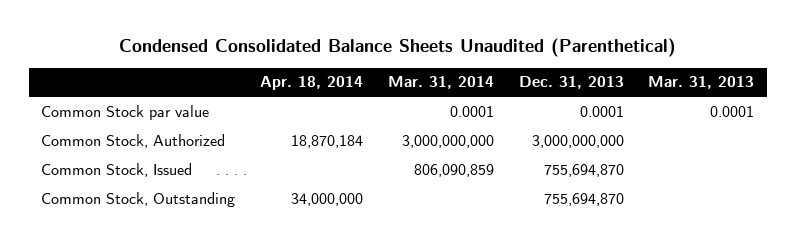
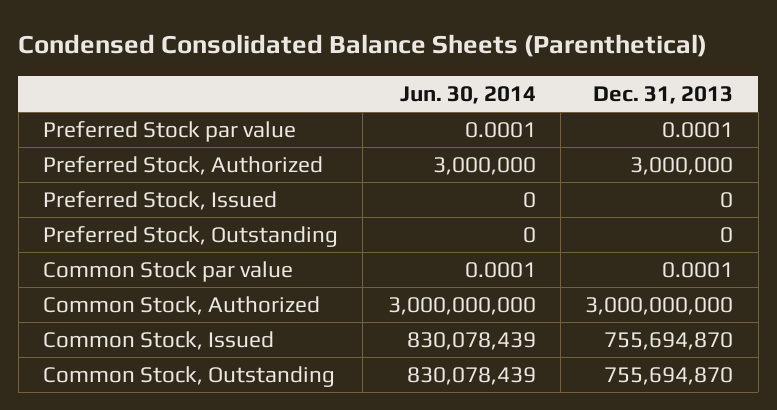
[118,38,676,58] Condensed Consolidated Balance Sheets Unaudited (Parenthetical) -> [18,34,708,58] Condensed Consolidated Balance Sheets (Parenthetical)
[259,76,363,91] Apr. 18, 2014 -> none
[387,76,494,90] Mar. 31, 2014 -> none
[648,76,755,90] Mar. 31, 2013 -> none
none -> [399,86,536,105] Jun. 30, 2014
none -> [43,121,297,143] Preferred Stock par value
none -> [43,156,324,176] Preferred Stock, Authorized
none -> [43,191,278,211] Preferred Stock, Issued
none -> [43,226,339,248] Preferred Stock, Outstanding

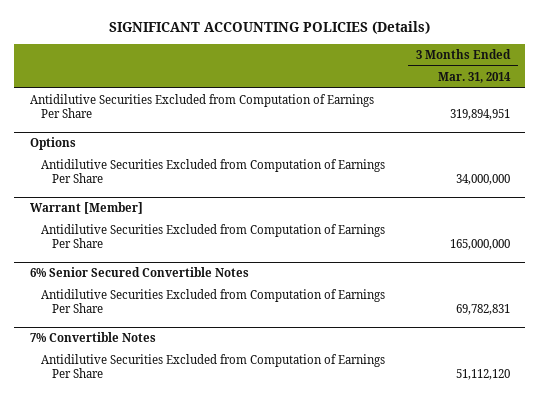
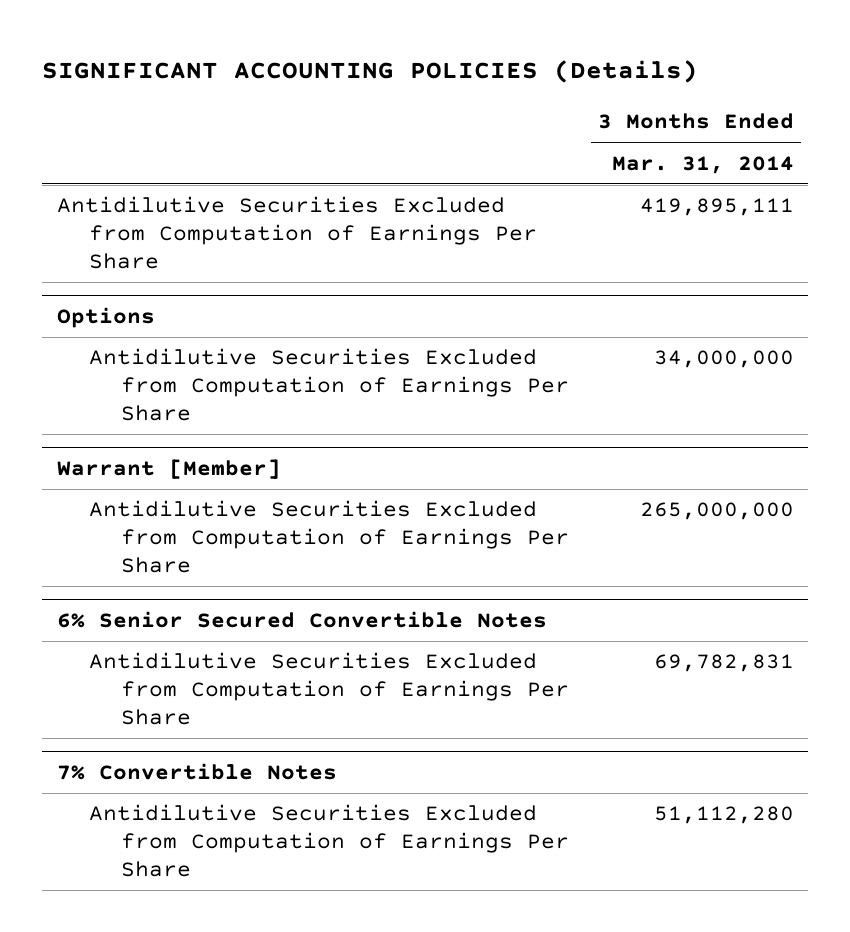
[449,109,510,121] 319,894,951 -> [639,198,794,217] 419,895,111
[449,239,510,251] 165,000,000 -> [639,502,794,521] 265,000,000
[455,369,510,381] 51,112,120 -> [653,806,794,825] 51,112,280

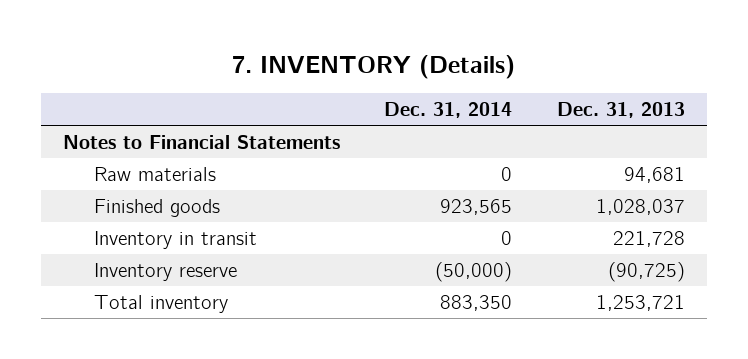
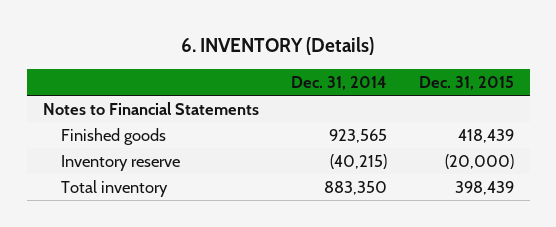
[231,54,515,79] 7. INVENTORY (Details) -> [181,37,375,56] 6. INVENTORY (Details)
[556,102,685,119] Dec. 31, 2013 -> none
none -> [418,75,514,90] Dec. 31, 2015
[94,167,217,182] Raw materials -> none
[94,231,258,250] Inventory in transit -> none
[435,262,513,283] (50,000) -> [329,153,387,169] (40,215)

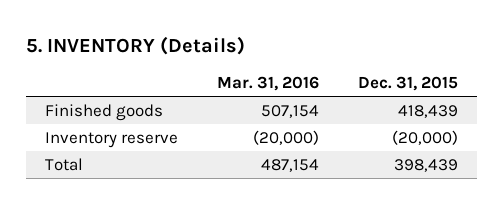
[181,37,375,56] 6. INVENTORY (Details) -> [25,36,245,56] 5. INVENTORY (Details)
[290,75,387,90] Dec. 31, 2014 -> none
none -> [216,76,319,92] Mar. 31, 2016
[42,101,259,115] Notes to Financial Statements -> none
[60,179,168,197] Total inventory -> [45,157,84,171] Total

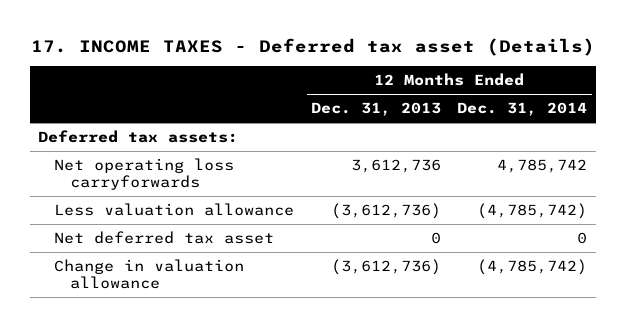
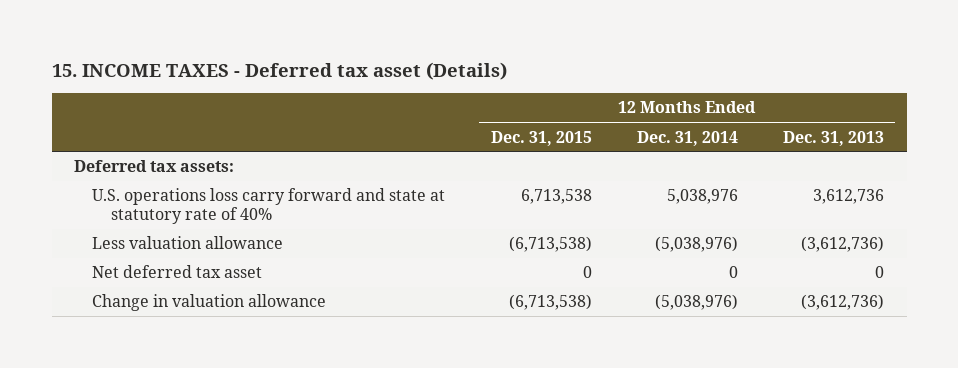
[30,38,595,57] 17. INCOME TAXES - Deferred tax asset (Details) -> [51,61,507,80] 15. INCOME TAXES - Deferred tax asset (Details)
none -> [490,130,592,146] Dec. 31, 2015
[54,158,235,191] Net operating loss carryforwards -> none
none -> [92,188,446,225] U.S. operations loss carry forward and state at statutory rate of 40%
[477,203,588,220] (4,785,742) -> [654,236,738,253] (5,038,976)
[477,259,588,276] (4,785,742) -> [654,294,738,311] (5,038,976)

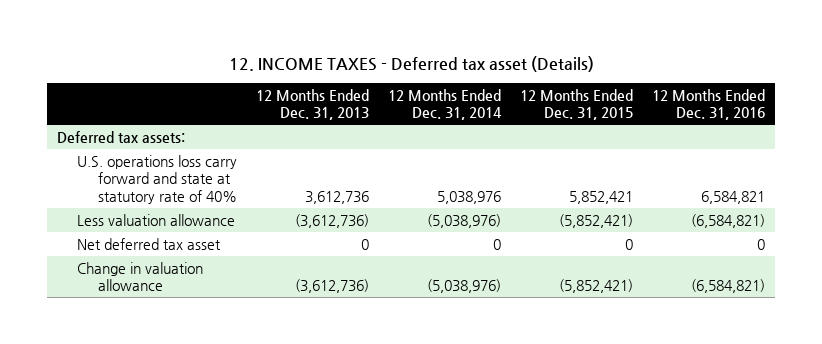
[51,61,507,80] 15. INCOME TAXES - Deferred tax asset (Details) -> [229,55,595,72] 12. INCOME TAXES - Deferred tax asset (Details)
none -> [652,88,766,121] 12 Months Ended Dec. 31, 2016
[520,189,592,205] 6,713,538 -> [569,190,634,204] 5,852,421
[508,236,592,253] (6,713,538) -> [559,213,634,228] (5,852,421)
[508,294,592,311] (6,713,538) -> [559,279,634,294] (5,852,421)

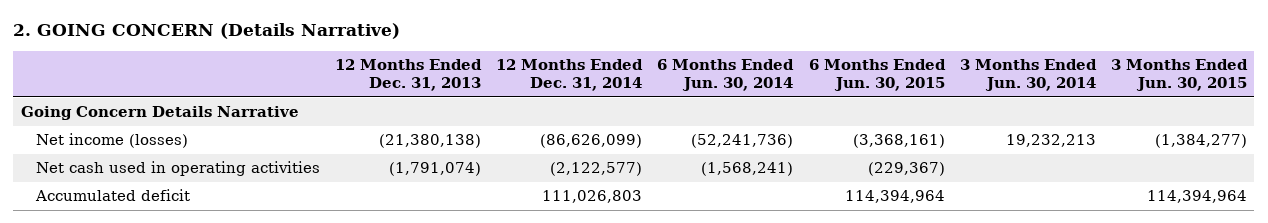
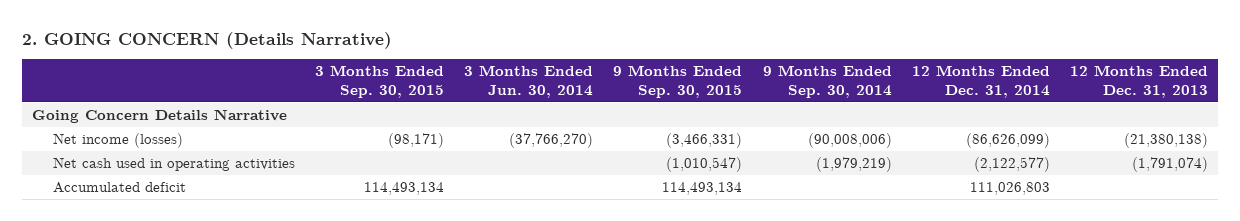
[657,59,795,92] 6 Months Ended Jun. 30, 2014 -> none
[808,59,946,92] 6 Months Ended Jun. 30, 2015 -> none
[1110,59,1248,92] 3 Months Ended Jun. 30, 2015 -> none
none -> [314,65,444,98] 3 Months Ended Sep. 30, 2015
none -> [613,65,743,98] 9 Months Ended Sep. 30, 2015
none -> [762,65,892,98] 9 Months Ended Sep. 30, 2014
[1005,134,1096,148] 19,232,213 -> [509,133,594,149] (37,766,270)

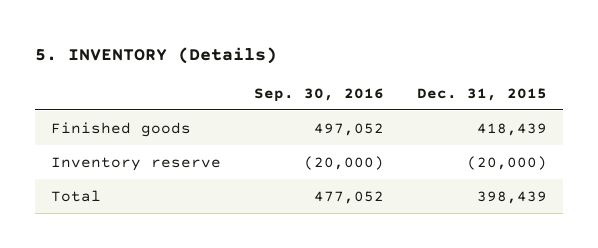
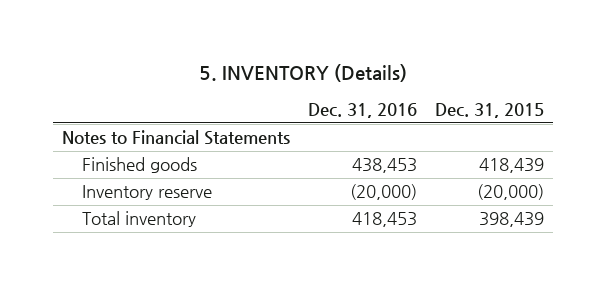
[253,87,384,102] Sep. 30, 2016 -> none
none -> [308,102,418,118] Dec. 31, 2016
none -> [62,130,291,146] Notes to Financial Statements
[51,189,102,202] Total -> [81,211,196,228] Total inventory

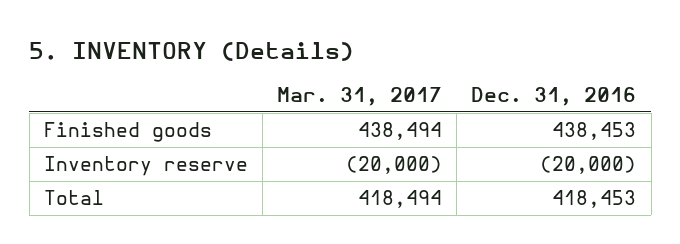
[435,102,545,118] Dec. 31, 2015 -> none
none -> [277,87,443,107] Mar. 31, 2017
[62,130,291,146] Notes to Financial Statements -> none
[81,211,196,228] Total inventory -> [43,190,104,206] Total

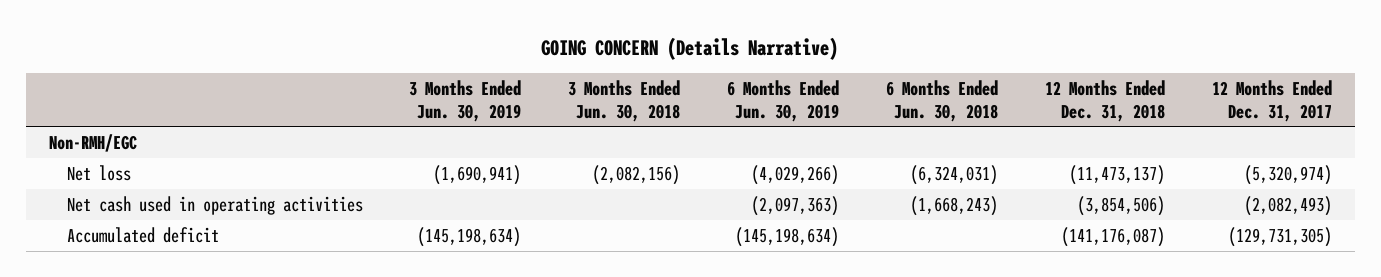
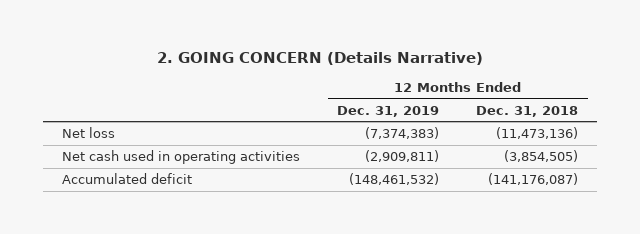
[541,36,839,60] GOING CONCERN (Details Narrative) -> [156,52,483,66] 2. GOING CONCERN (Details Narrative)
[409,79,522,122] 3 Months Ended Jun. 30, 2019 -> none
[568,79,681,122] 3 Months Ended Jun. 30, 2018 -> none
[727,79,840,122] 6 Months Ended Jun. 30, 2019 -> none
[885,79,998,122] 6 Months Ended Jun. 30, 2018 -> none
[1211,79,1332,122] 12 Months Ended Dec. 31, 2017 -> none
none -> [336,105,439,117] Dec. 31, 2019
[49,133,138,152] Non-RMH/EGC -> none
[1068,164,1165,185] (11,473,137) -> [496,127,579,140] (11,473,136)
[1076,195,1165,216] (3,854,506) -> [504,150,579,163] (3,854,505)

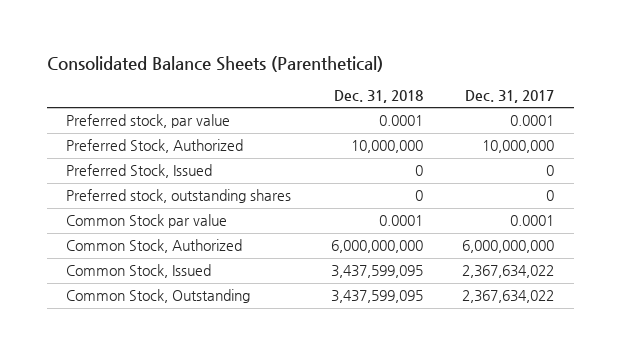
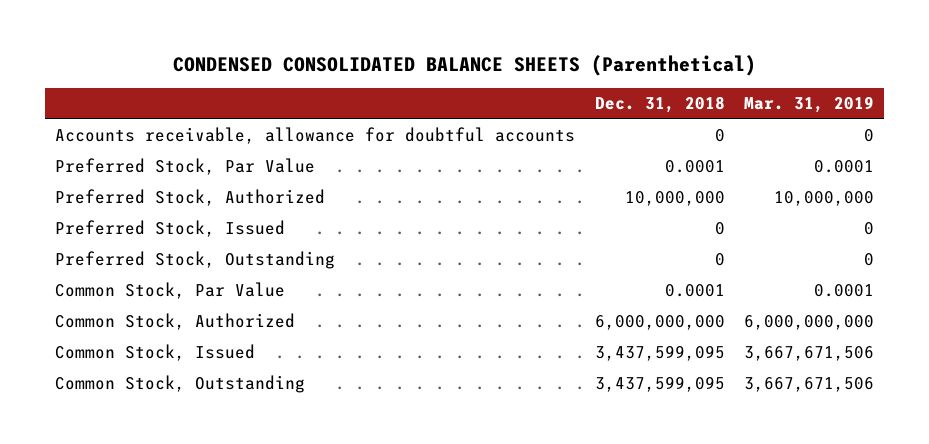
[46,55,383,72] Consolidated Balance Sheets (Parenthetical) -> [172,55,756,77] CONDENSED CONSOLIDATED BALANCE SHEETS (Parenthetical)
[465,90,555,104] Dec. 31, 2017 -> none
none -> [744,96,875,114] Mar. 31, 2019
none -> [54,127,575,145] Accounts receivable, allowance for doubtful accounts
[66,114,231,129] Preferred stock, par value -> [54,158,315,176] Preferred Stock, Par Value
[66,189,292,204] Preferred stock, outstanding shares -> [54,251,335,270] Preferred Stock, Outstanding
[66,214,228,229] Common Stock par value -> [54,282,285,300] Common Stock, Par Value

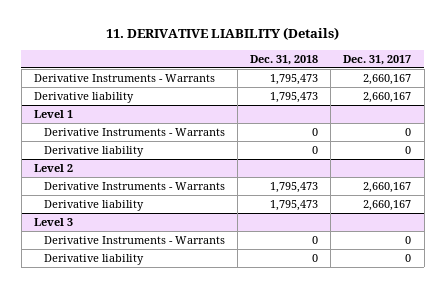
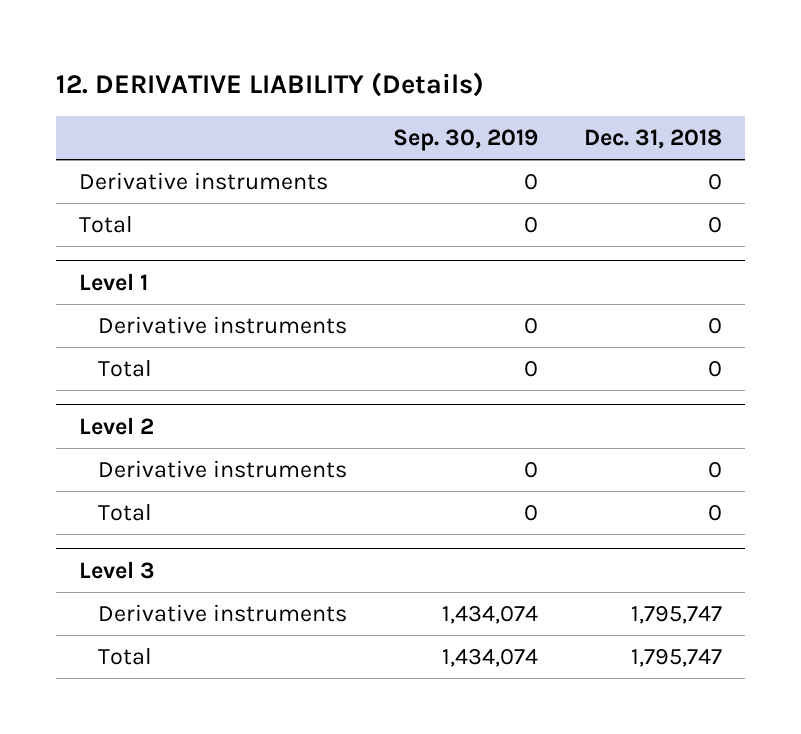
[105,27,339,41] 11. DERIVATIVE LIABILITY (Details) -> [56,71,485,97] 12. DERIVATIVE LIABILITY (Details)
[343,54,412,65] Dec. 31, 2017 -> none
none -> [393,129,539,152] Sep. 30, 2019
[33,92,134,104] Derivative liability -> none
[33,74,215,83] Derivative Instruments - Warrants -> [79,171,329,190] Derivative instruments
[270,74,319,86] 1,795,473 -> [707,173,722,190] 0
none -> [79,214,134,233] Total
[43,128,225,137] Derivative Instruments - Warrants -> [98,315,348,334] Derivative instruments
[43,146,144,158] Derivative liability -> [98,358,153,377] Total
[43,200,144,212] Derivative liability -> none
[43,182,225,191] Derivative Instruments - Warrants -> [98,459,348,478] Derivative instruments
[270,182,319,194] 1,795,473 -> [707,461,722,478] 0
none -> [98,502,153,521] Total
[43,254,144,266] Derivative liability -> none
[43,236,225,245] Derivative Instruments - Warrants -> [98,603,348,622] Derivative instruments
[312,236,319,245] 0 -> [630,605,722,624] 1,795,747
none -> [98,646,153,665] Total

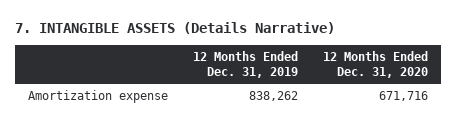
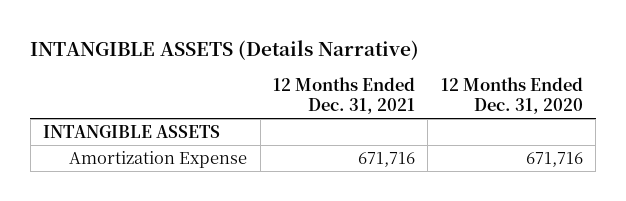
[15,22,336,35] 7. INTANGIBLE ASSETS (Details Narrative) -> [30,39,420,60] INTANGIBLE ASSETS (Details Narrative)
[192,51,298,78] 12 Months Ended Dec. 31, 2019 -> none
none -> [272,77,415,115] 12 Months Ended Dec. 31, 2021
none -> [43,124,221,138] INTANGIBLE ASSETS
[27,90,168,104] Amortization expense -> [69,150,248,168] Amortization Expense

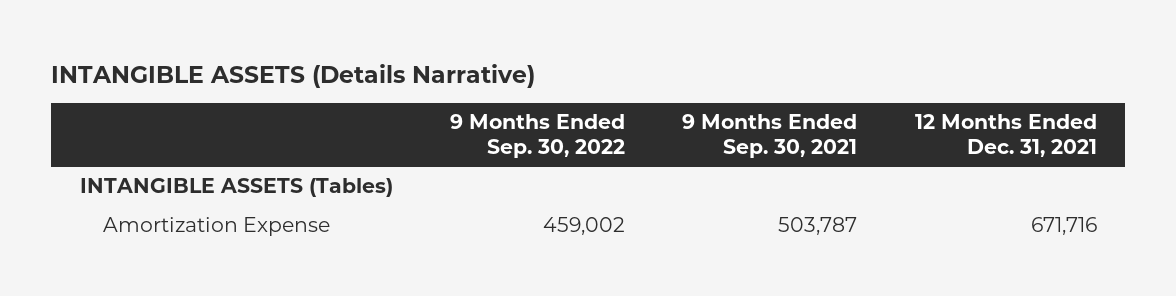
[440,77,583,115] 12 Months Ended Dec. 31, 2020 -> none
none -> [449,114,625,159] 9 Months Ended Sep. 30, 2022
none -> [682,114,858,159] 9 Months Ended Sep. 30, 2021
[43,124,221,138] INTANGIBLE ASSETS -> [79,178,393,198] INTANGIBLE ASSETS (Tables)

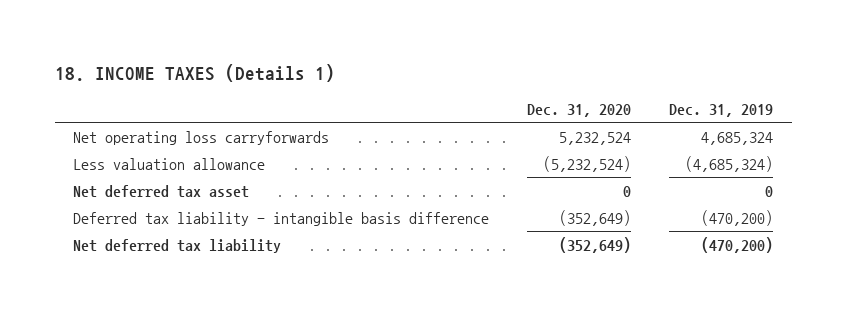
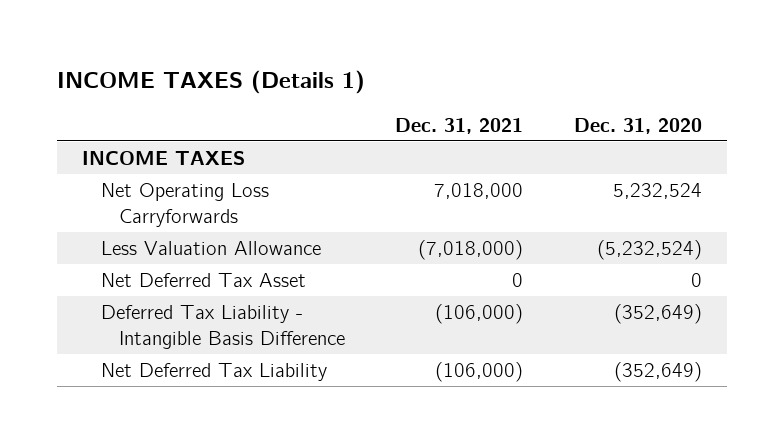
[54,64,335,83] 18. INCOME TAXES (Details 1) -> [57,70,366,95] INCOME TAXES (Details 1)
[668,103,773,117] Dec. 31, 2019 -> none
none -> [395,117,524,134] Dec. 31, 2021
none -> [82,151,246,166] INCOME TAXES
[73,130,330,145] Net operating loss carryforwards -> [100,183,269,227] Net Operating Loss Carryforwards
[73,157,266,170] Less valuation allowance -> [100,241,321,256] Less Valuation Allowance
[73,184,250,198] Net deferred tax asset -> [100,273,306,288] Net Deferred Tax Asset
[73,211,490,226] Deferred tax liability - intangible basis difference -> [100,305,346,349] Deferred Tax Liability - Intangible Basis Difference
[73,238,282,253] Net deferred tax liability -> [100,363,327,382] Net Deferred Tax Liability

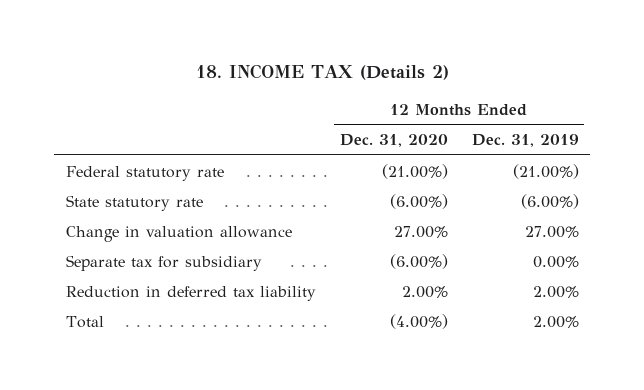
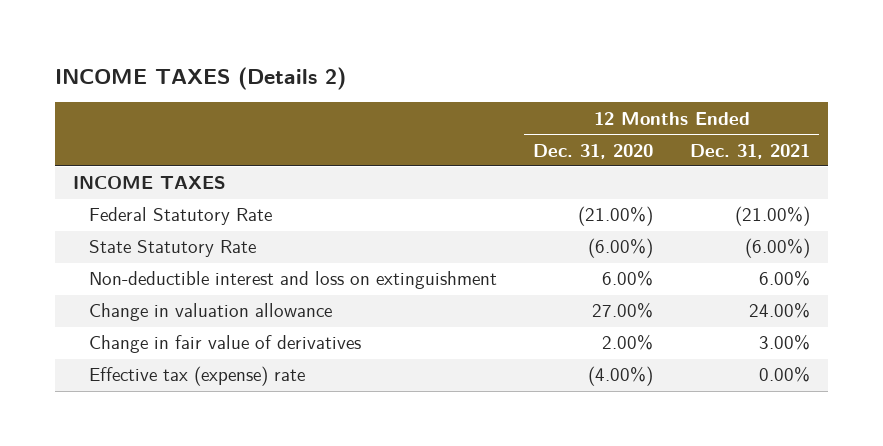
[196,64,450,81] 18. INCOME TAX (Details 2) -> [54,66,346,90] INCOME TAXES (Details 2)
[471,134,579,148] Dec. 31, 2019 -> none
none -> [689,143,810,159] Dec. 31, 2021
none -> [73,175,227,190] INCOME TAXES
[65,165,224,181] Federal statutory rate -> [88,207,272,226] Federal Statutory Rate
[65,194,203,211] State statutory rate -> [88,240,256,258] State Statutory Rate
none -> [88,271,497,290] Non-deductible interest and loss on extinguishment
[65,254,262,271] Separate tax for subsidiary -> none
[65,285,316,301] Reduction in deferred tax liability -> [88,335,361,354] Change in fair value of derivatives
[65,315,104,328] Total -> [88,366,305,387] Effective tax (expense) rate

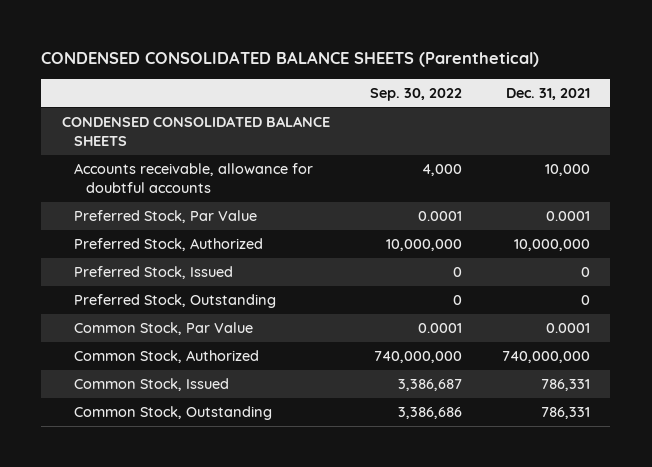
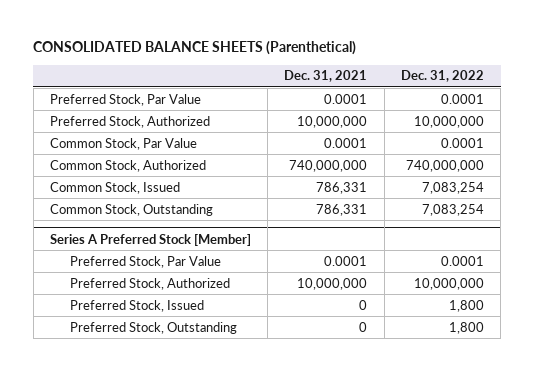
[41,50,540,67] CONDENSED CONSOLIDATED BALANCE SHEETS (Parenthetical) -> [33,41,357,56] CONSOLIDATED BALANCE SHEETS (Parenthetical)
[369,87,462,101] Sep. 30, 2022 -> none
none -> [401,70,485,83] Dec. 31, 2022
[61,116,330,146] CONDENSED CONSOLIDATED BALANCE SHEETS -> none
[73,163,313,193] Accounts receivable, allowance for doubtful accounts -> none
[73,266,233,280] Preferred Stock, Issued -> none
[73,294,276,309] Preferred Stock, Outstanding -> none
none -> [49,233,251,246] Series A Preferred Stock [Member]
none -> [69,255,221,268] Preferred Stock, Par Value
none -> [69,277,230,290] Preferred Stock, Authorized
none -> [69,299,204,312] Preferred Stock, Issued
none -> [69,321,237,334] Preferred Stock, Outstanding

